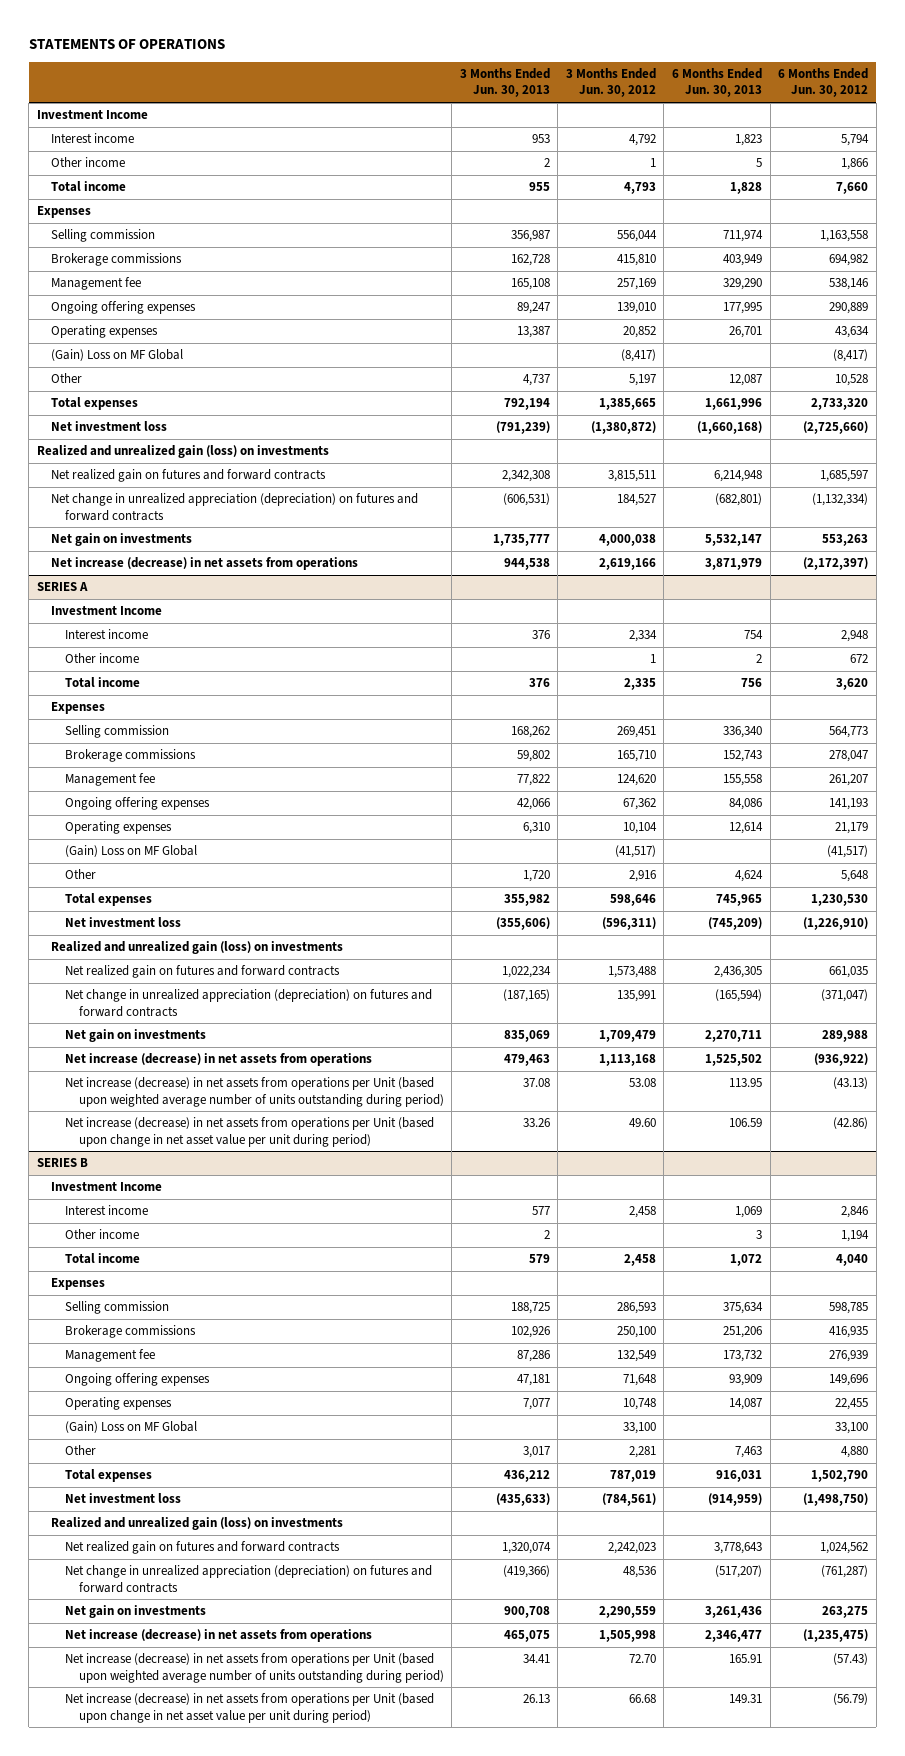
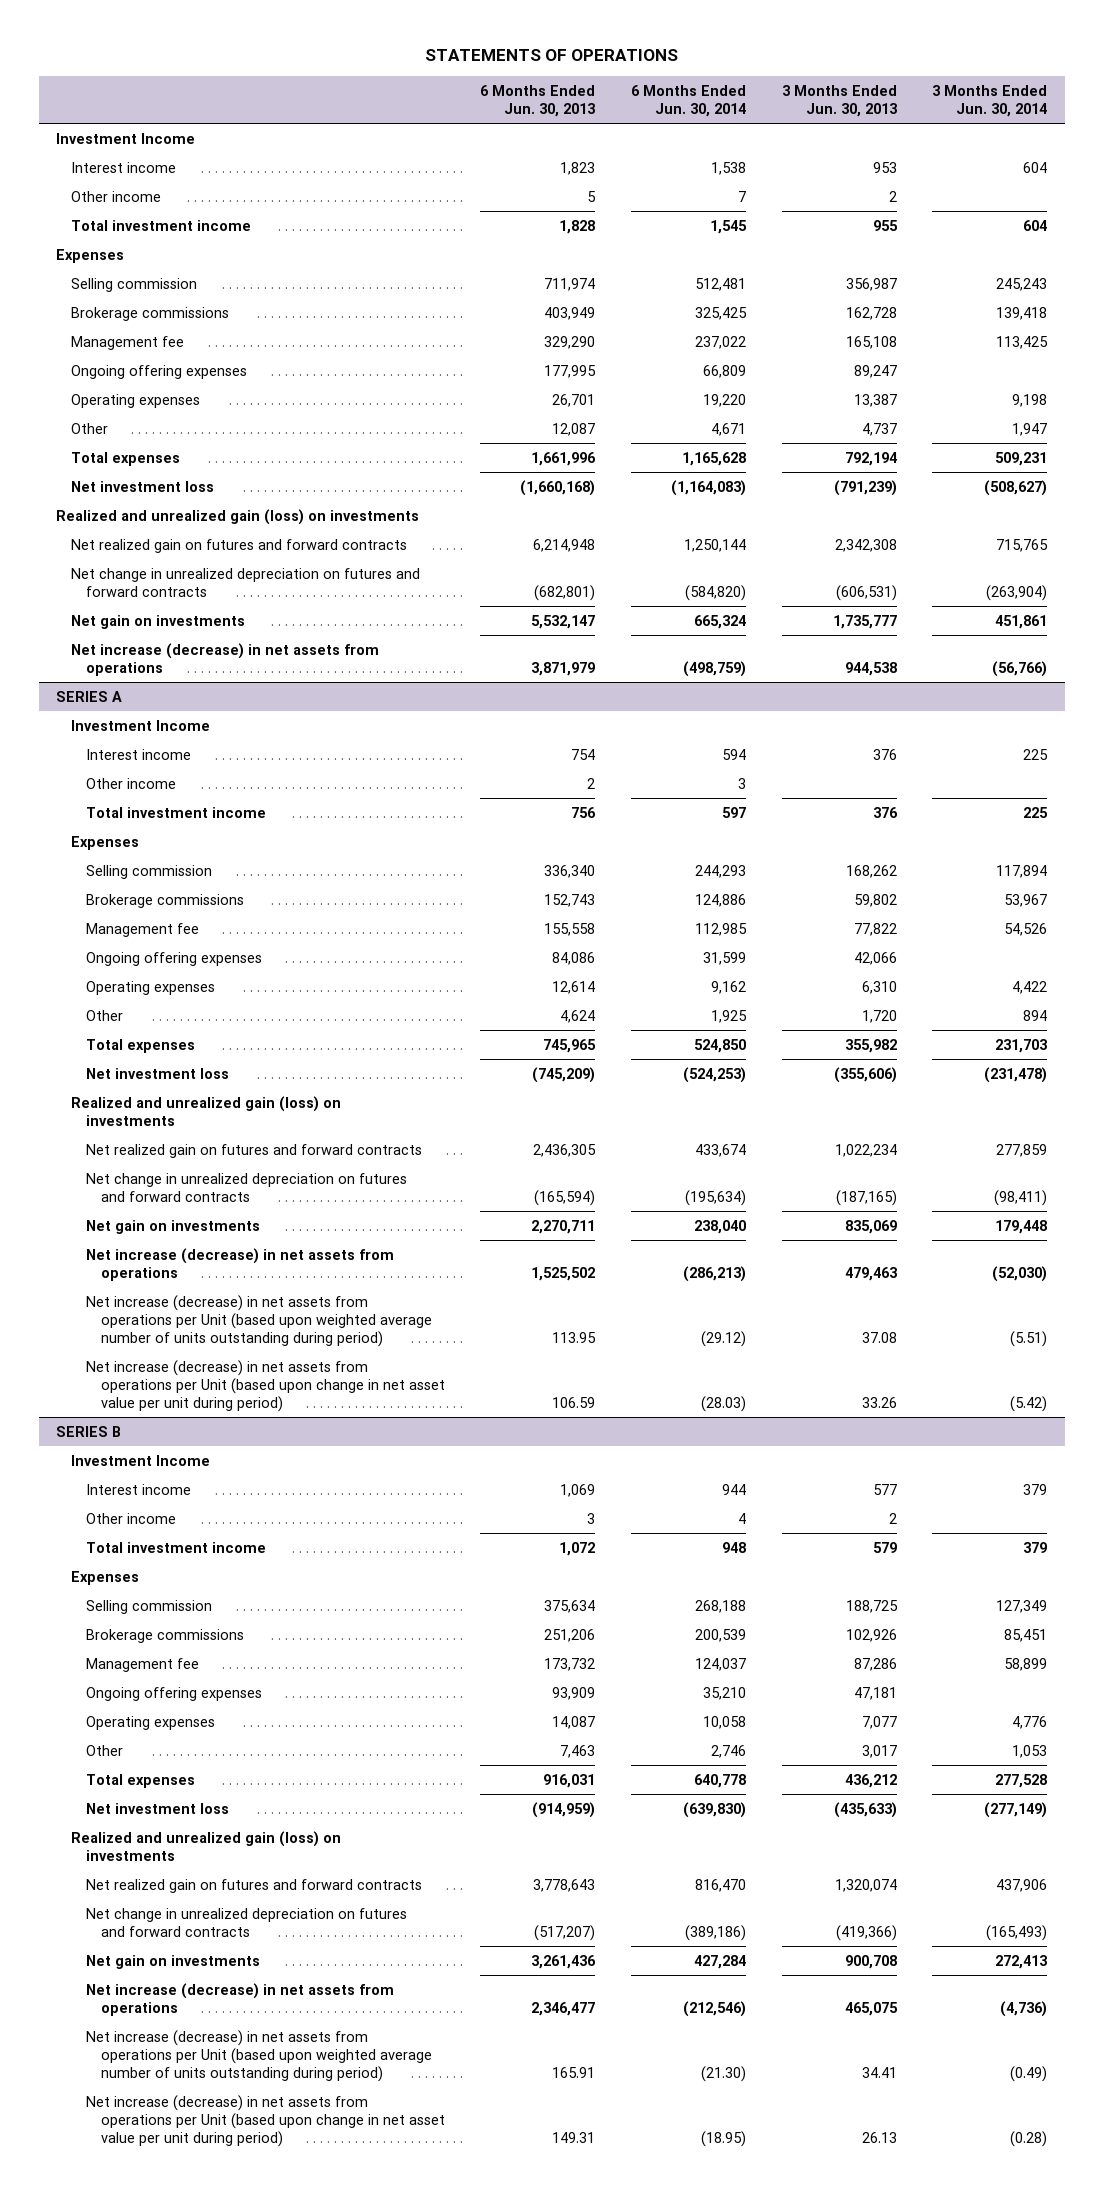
[565,67,656,98] 3 Months Ended Jun. 30, 2012 -> none
[778,67,869,98] 6 Months Ended Jun. 30, 2012 -> none
none -> [630,84,746,117] 6 Months Ended Jun. 30, 2014
none -> [932,84,1048,117] 3 Months Ended Jun. 30, 2014
[50,181,126,193] Total income -> [71,219,252,231] Total investment income
[50,349,183,362] (Gain) Loss on MF Global -> none
[50,493,418,521] Net change in unrealized appreciation (depreciation) on futures and forward contracts -> [71,567,421,597] Net change in unrealized depreciation on futures and forward contracts
[64,677,140,689] Total income -> [85,806,266,818] Total investment income
[64,845,197,858] (Gain) Loss on MF Global -> none
[64,989,432,1017] Net change in unrealized appreciation (depreciation) on futures and forward contracts -> [85,1172,407,1202] Net change in unrealized depreciation on futures and forward contracts
[64,1253,140,1265] Total income -> [85,1541,266,1553] Total investment income
[64,1421,197,1434] (Gain) Loss on MF Global -> none
[64,1565,432,1593] Net change in unrealized appreciation (depreciation) on futures and forward contracts -> [85,1907,407,1937] Net change in unrealized depreciation on futures and forward contracts

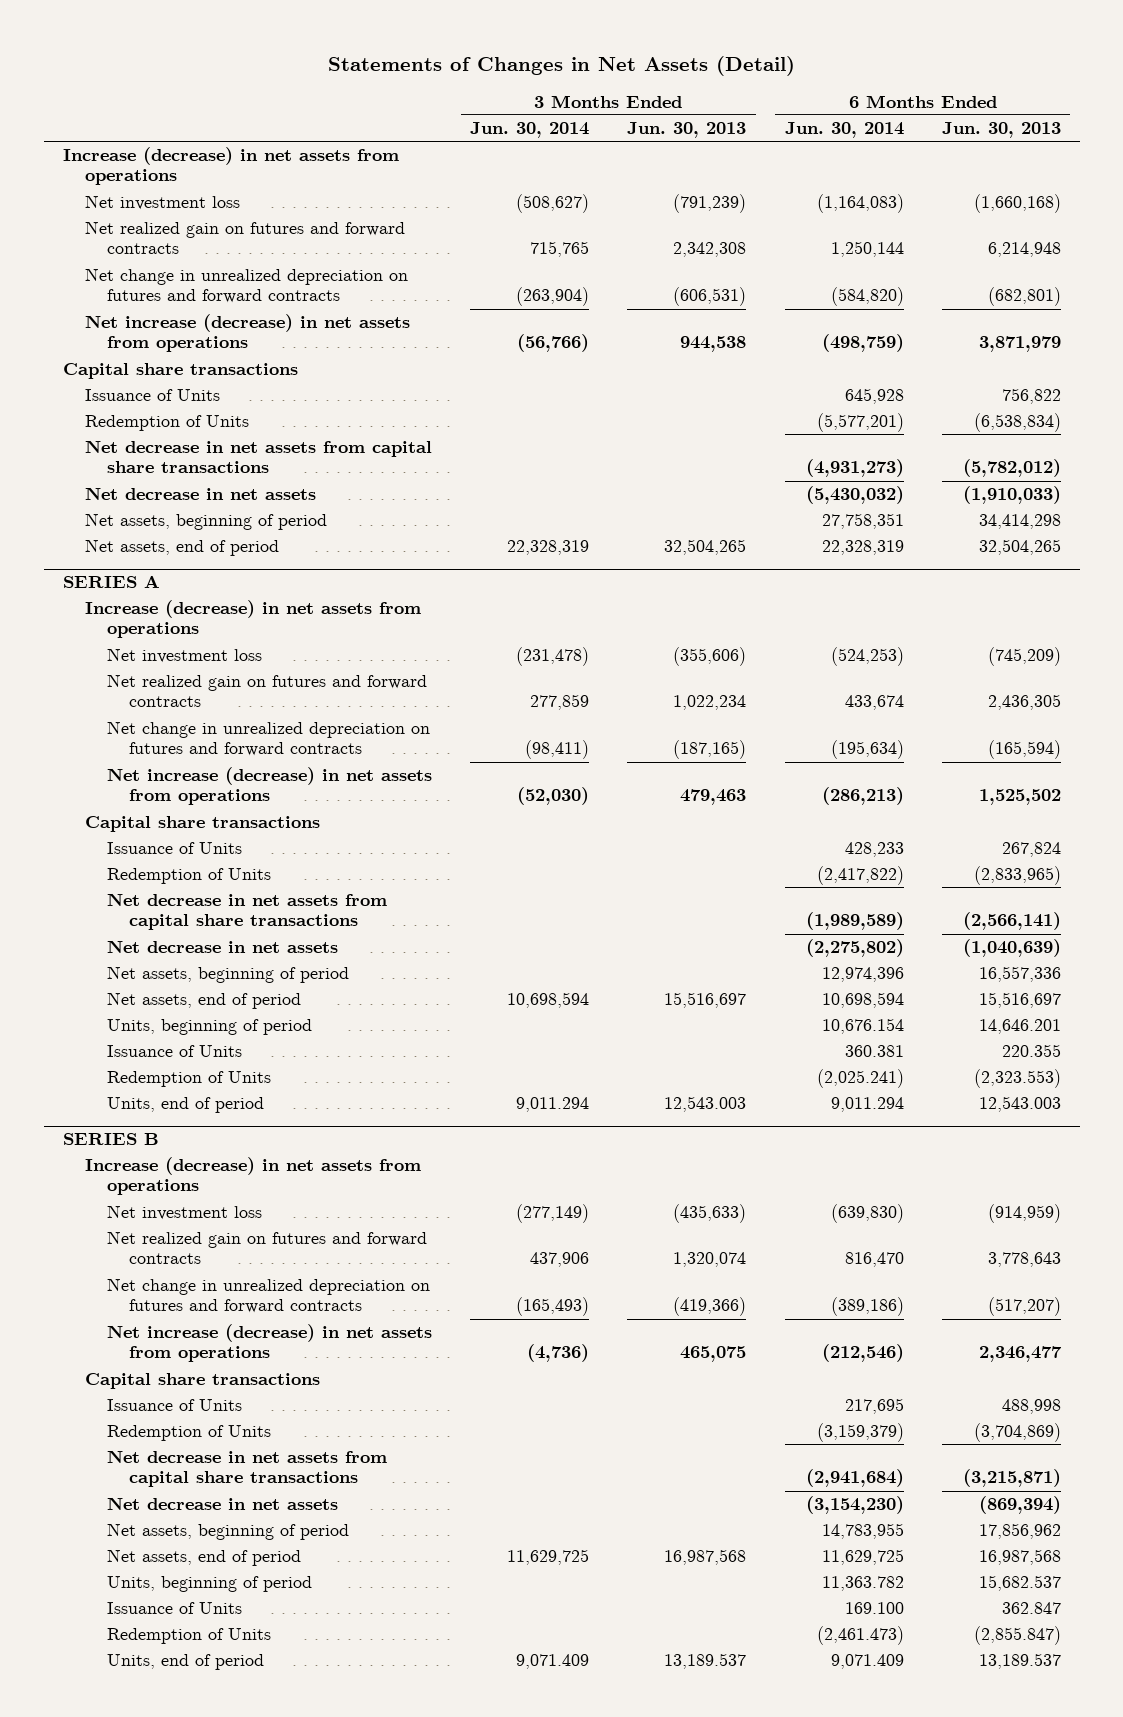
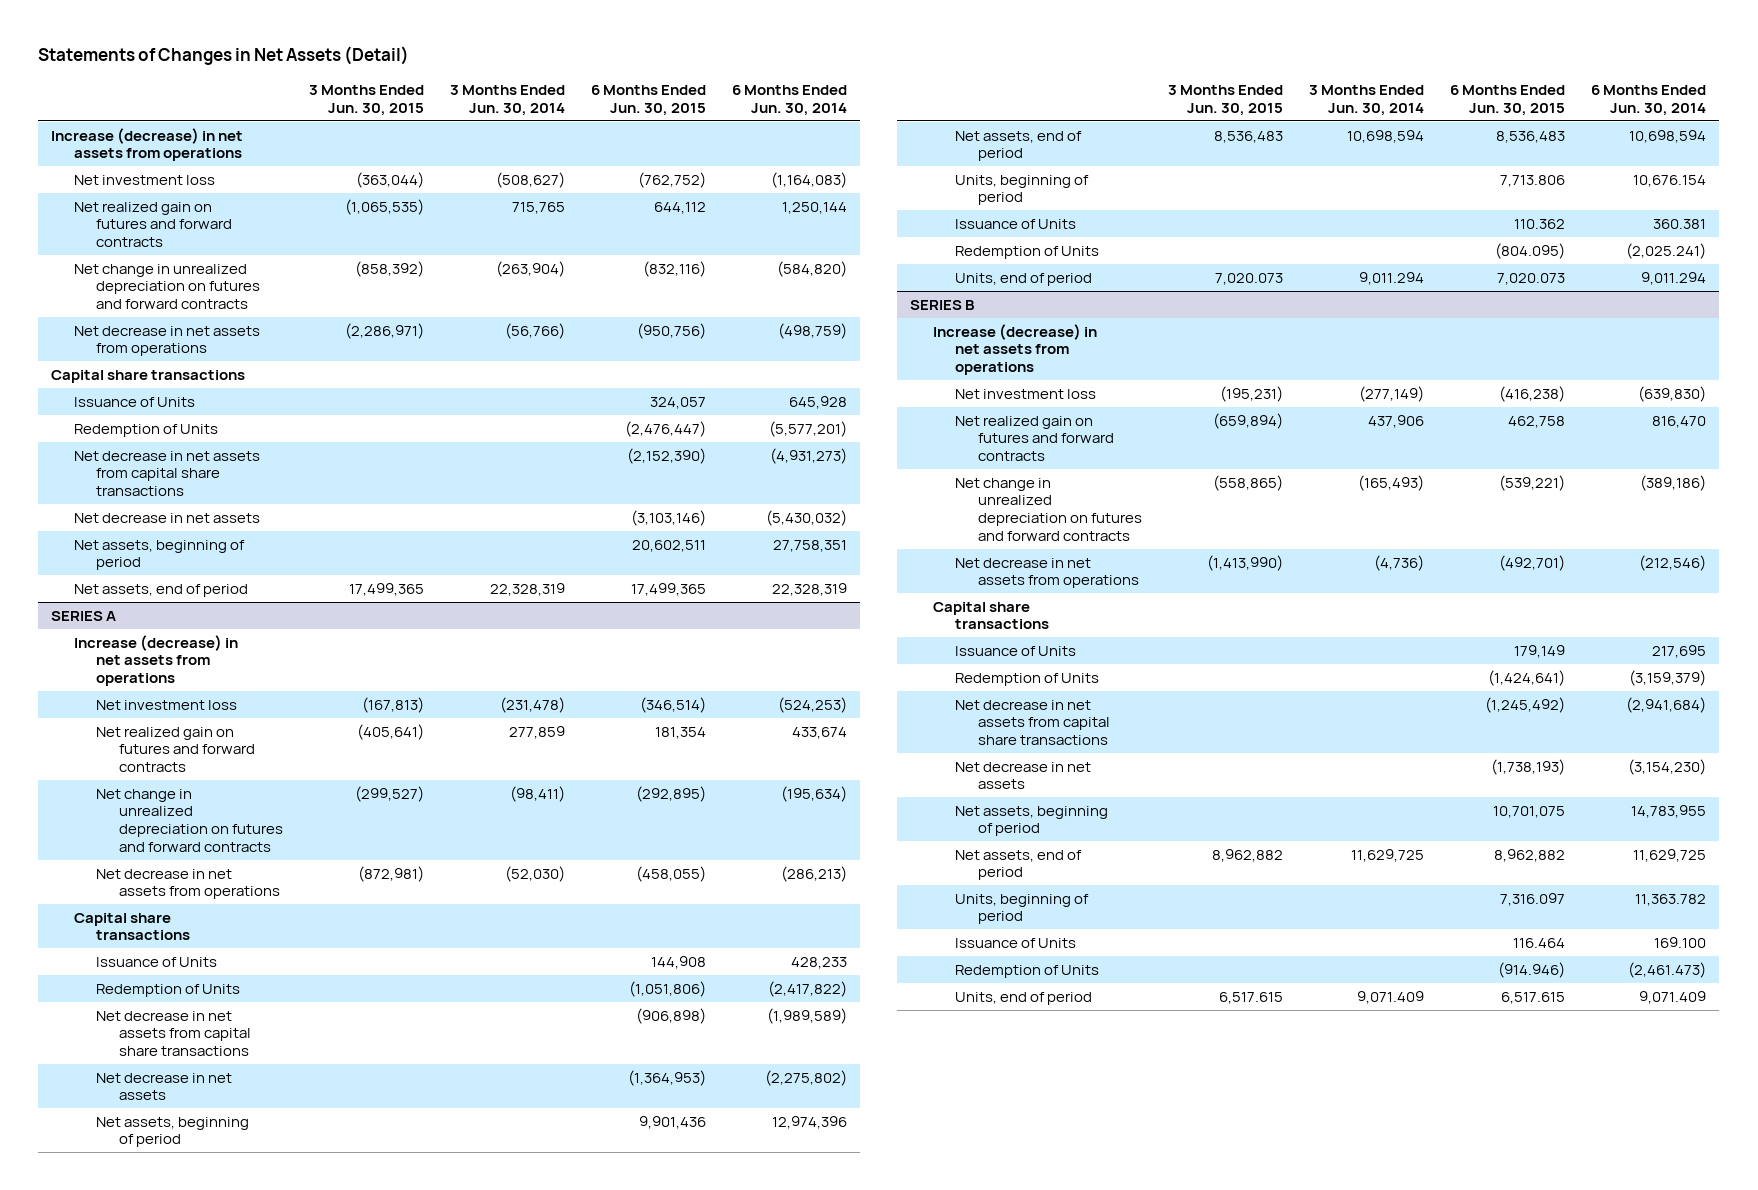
[627,121,747,138] Jun. 30, 2013 -> none
[941,121,1061,138] Jun. 30, 2013 -> none
none -> [308,85,424,116] 3 Months Ended Jun. 30, 2015
none -> [591,85,707,116] 6 Months Ended Jun. 30, 2015
[85,314,411,353] Net increase (decrease) in net assets from operations -> [73,325,260,357] Net decrease in net assets from operations
[107,767,433,806] Net increase (decrease) in net assets from operations -> [96,868,280,900] Net decrease in net assets from operations
[107,1324,433,1363] Net increase (decrease) in net assets from operations -> [955,557,1139,589] Net decrease in net assets from operations

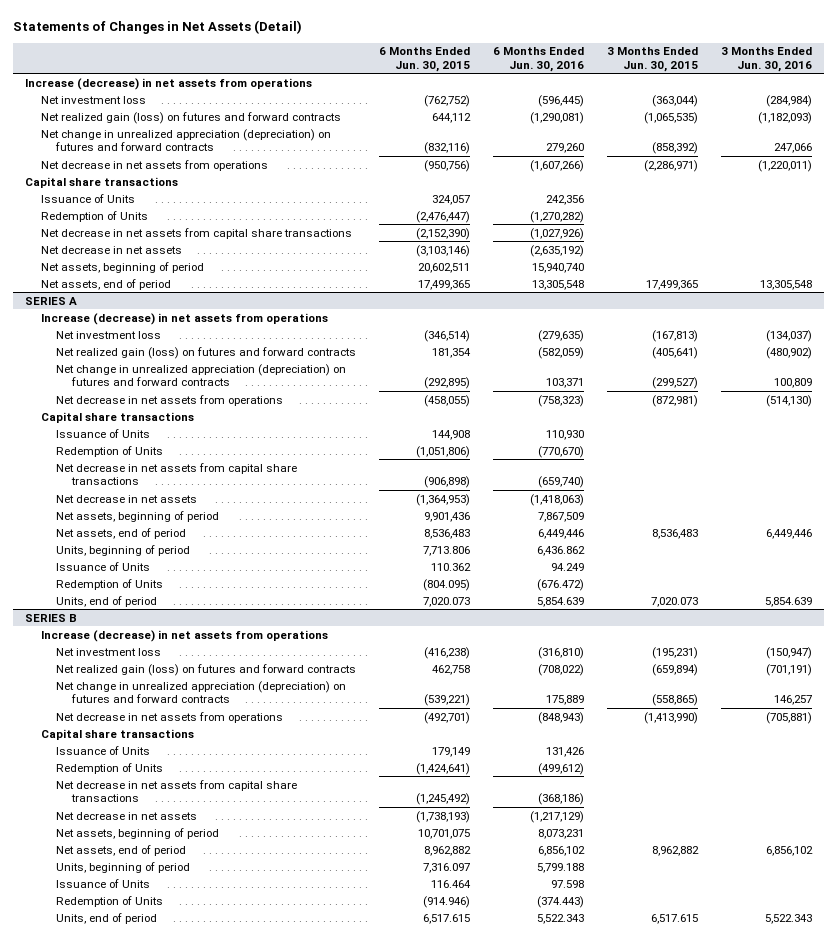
[450,85,566,116] 3 Months Ended Jun. 30, 2014 -> none
[732,85,848,116] 6 Months Ended Jun. 30, 2014 -> none
none -> [493,47,585,72] 6 Months Ended Jun. 30, 2016
none -> [721,47,813,72] 3 Months Ended Jun. 30, 2016
[73,201,233,248] Net realized gain on futures and forward contracts -> [40,111,341,124] Net realized gain (loss) on futures and forward contracts
[73,263,261,310] Net change in unrealized depreciation on futures and forward contracts -> [40,128,331,152] Net change in unrealized appreciation (depreciation) on futures and forward contracts
[96,726,255,773] Net realized gain on futures and forward contracts -> [56,346,357,359] Net realized gain (loss) on futures and forward contracts
[96,788,283,852] Net change in unrealized depreciation on futures and forward contracts -> [56,363,347,387] Net change in unrealized appreciation (depreciation) on futures and forward contracts
[955,415,1114,462] Net realized gain on futures and forward contracts -> [56,663,357,676] Net realized gain (loss) on futures and forward contracts
[955,477,1142,541] Net change in unrealized depreciation on futures and forward contracts -> [56,680,347,704] Net change in unrealized appreciation (depreciation) on futures and forward contracts

